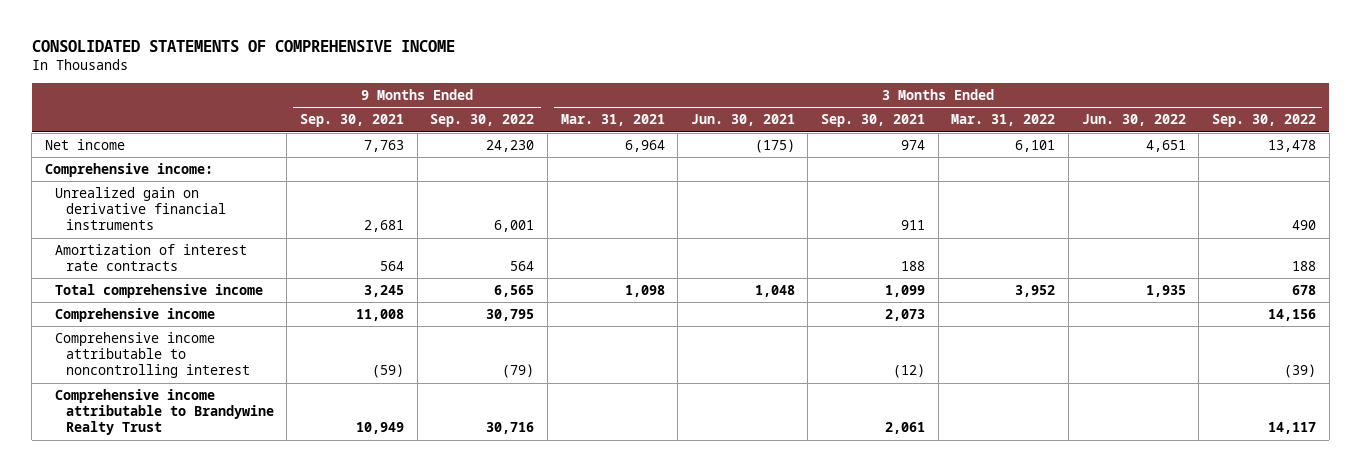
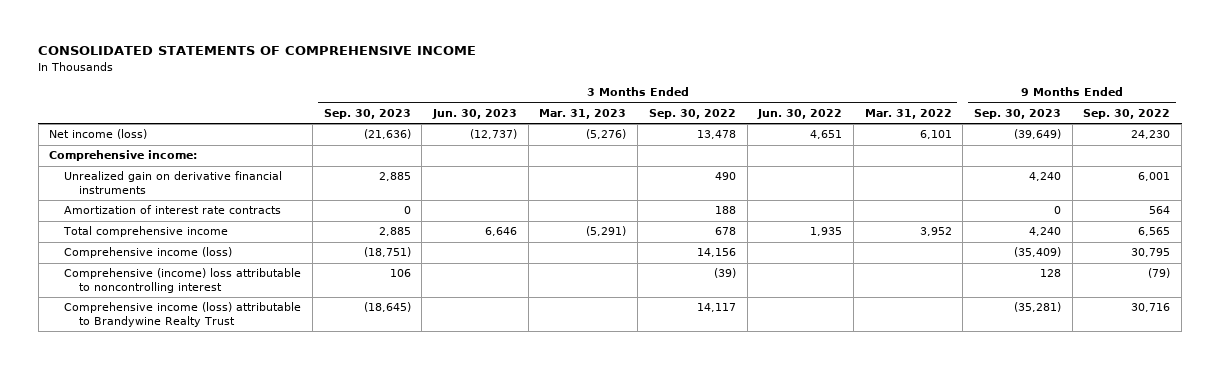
[299,114,404,128] Sep. 30, 2021 -> none
[560,114,665,127] Mar. 31, 2021 -> none
[690,114,795,127] Jun. 30, 2021 -> none
[821,114,926,128] Sep. 30, 2021 -> none
none -> [323,109,411,120] Sep. 30, 2023
none -> [432,109,518,120] Jun. 30, 2023
none -> [539,109,627,120] Mar. 31, 2023
none -> [973,109,1061,120] Sep. 30, 2023
[44,138,125,150] Net income -> [49,129,148,140] Net income (loss)
[55,307,216,322] Comprehensive income -> [64,247,233,259] Comprehensive income (loss)
[55,331,250,379] Comprehensive income attributable to noncontrolling interest -> [64,268,302,294] Comprehensive (income) loss attributable to noncontrolling interest
[55,388,274,436] Comprehensive income attributable to Brandywine Realty Trust -> [64,302,302,328] Comprehensive income (loss) attributable to Brandywine Realty Trust

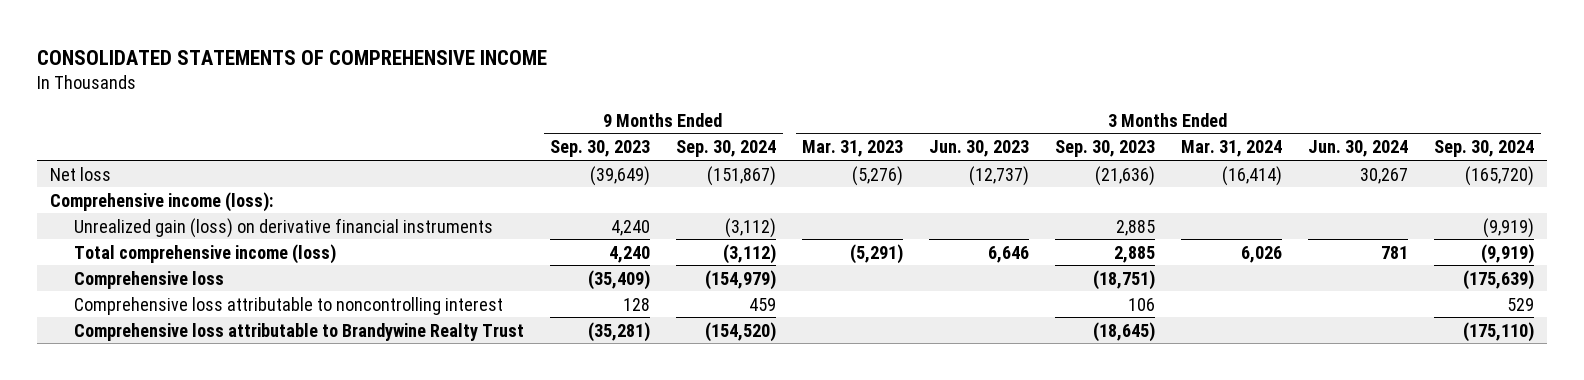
[648,109,736,120] Sep. 30, 2022 -> none
[757,109,843,120] Jun. 30, 2022 -> none
[864,109,952,120] Mar. 31, 2022 -> none
[1083,109,1171,120] Sep. 30, 2022 -> none
none -> [676,140,777,158] Sep. 30, 2024
none -> [1181,140,1283,158] Mar. 31, 2024
none -> [1308,140,1409,158] Jun. 30, 2024
none -> [1434,140,1535,158] Sep. 30, 2024
[64,205,282,215] Amortization of interest rate contracts -> none
[49,129,148,140] Net income (loss) -> [50,166,112,181] Net loss
[49,150,198,162] Comprehensive income: -> [50,191,274,212] Comprehensive income (loss):
[64,171,283,195] Unrealized gain on derivative financial instruments -> [74,217,494,238] Unrealized gain (loss) on derivative financial instruments
[63,226,229,238] Total comprehensive income -> [74,243,337,264] Total comprehensive income (loss)
[64,247,233,259] Comprehensive income (loss) -> [74,270,225,289] Comprehensive loss
[64,268,302,294] Comprehensive (income) loss attributable to noncontrolling interest -> [74,296,504,315] Comprehensive loss attributable to noncontrolling interest
[64,302,302,328] Comprehensive income (loss) attributable to Brandywine Realty Trust -> [74,322,525,341] Comprehensive loss attributable to Brandywine Realty Trust

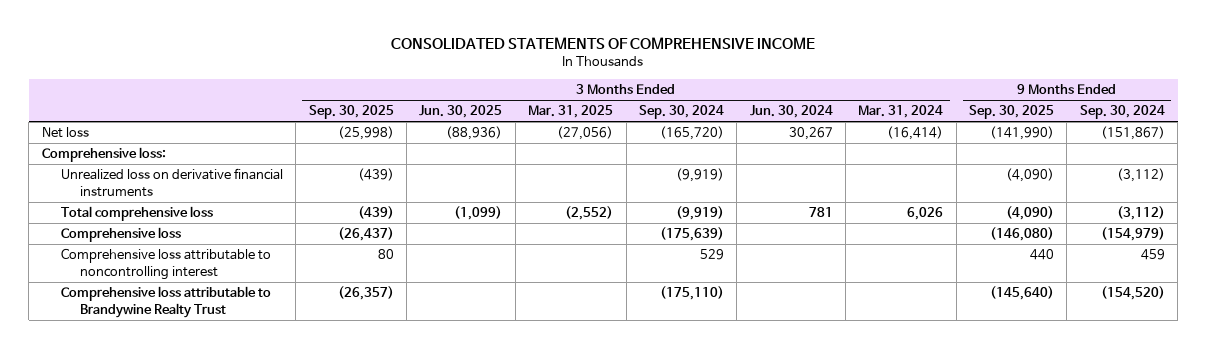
[550,140,651,158] Sep. 30, 2023 -> none
[802,140,904,158] Mar. 31, 2023 -> none
[929,140,1030,158] Jun. 30, 2023 -> none
[1055,140,1156,158] Sep. 30, 2023 -> none
none -> [308,105,394,120] Sep. 30, 2025
none -> [419,105,503,119] Jun. 30, 2025
none -> [528,105,614,119] Mar. 31, 2025
none -> [969,105,1055,120] Sep. 30, 2025
[50,191,274,212] Comprehensive income (loss): -> [41,147,166,163] Comprehensive loss:
[74,217,494,238] Unrealized gain (loss) on derivative financial instruments -> [61,168,284,197] Unrealized loss on derivative financial instruments
[74,243,337,264] Total comprehensive income (loss) -> [61,206,214,222] Total comprehensive loss

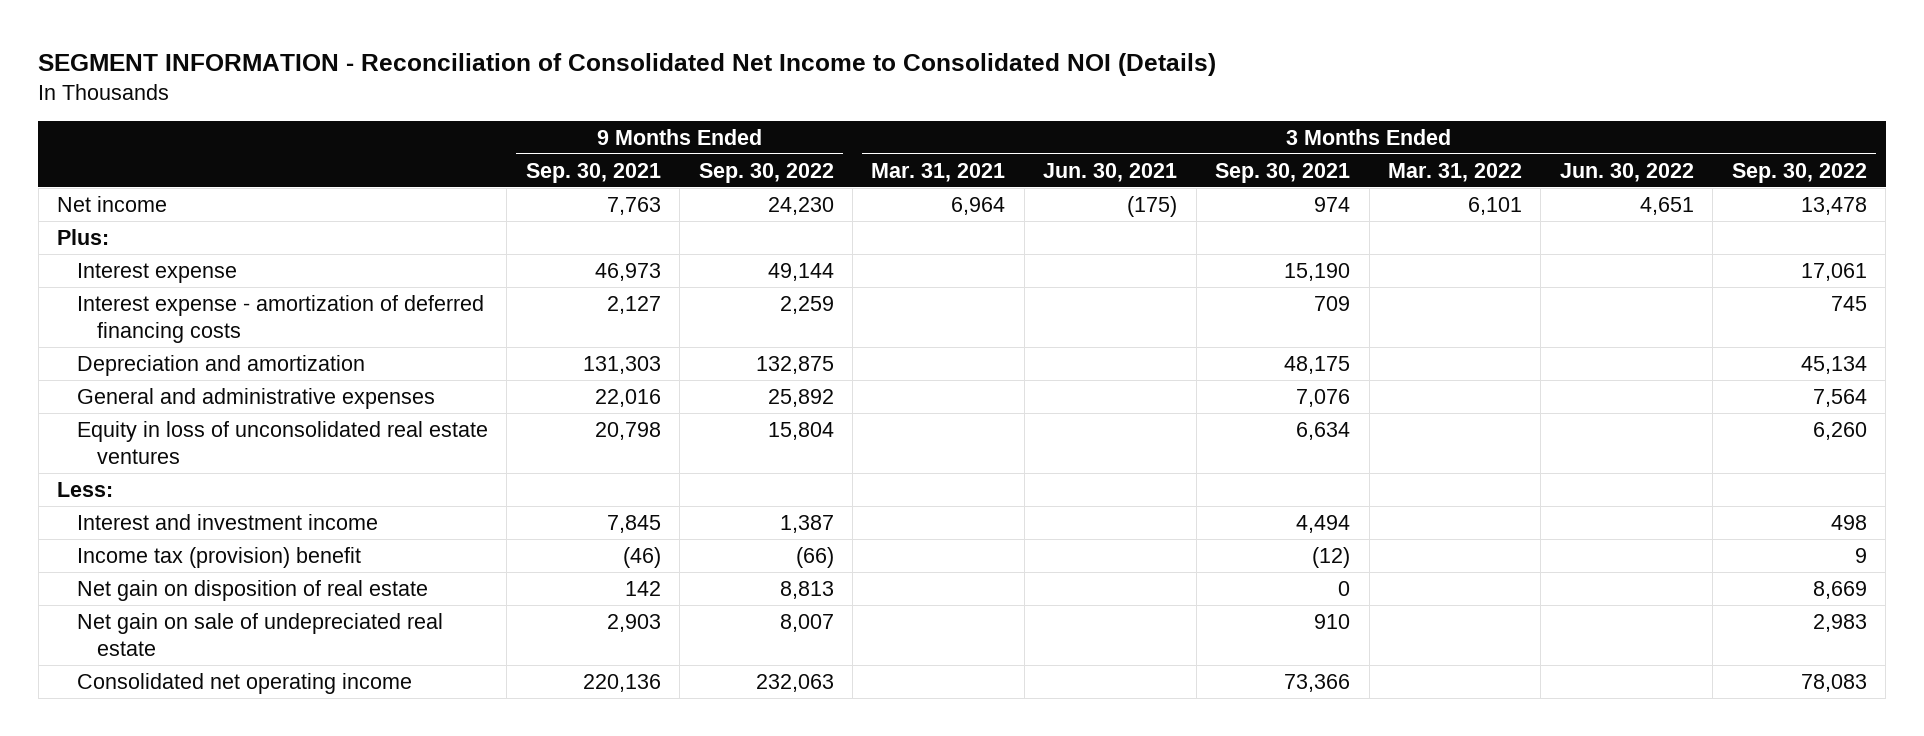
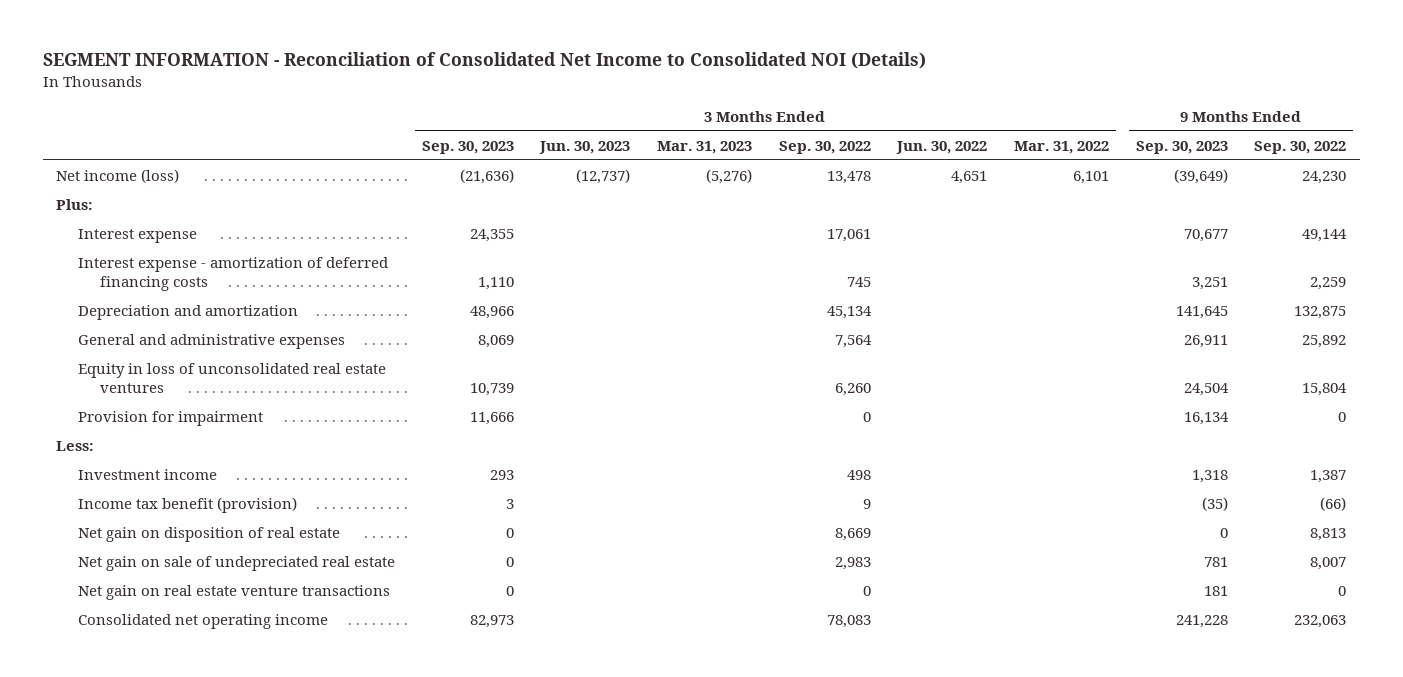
[525,162,661,183] Sep. 30, 2021 -> none
[871,162,1006,182] Mar. 31, 2021 -> none
[1043,162,1178,182] Jun. 30, 2021 -> none
[1215,162,1351,183] Sep. 30, 2021 -> none
none -> [421,140,514,154] Sep. 30, 2023
none -> [539,140,631,154] Jun. 30, 2023
none -> [656,140,752,154] Mar. 31, 2023
none -> [1135,140,1228,154] Sep. 30, 2023
[57,195,168,212] Net income -> [56,168,180,183] Net income (loss)
none -> [77,410,263,426] Provision for impairment
[77,513,379,530] Interest and investment income -> [77,468,217,480] Investment income
[77,546,362,568] Income tax (provision) benefit -> [77,496,297,513] Income tax benefit (provision)
none -> [77,584,390,600] Net gain on real estate venture transactions

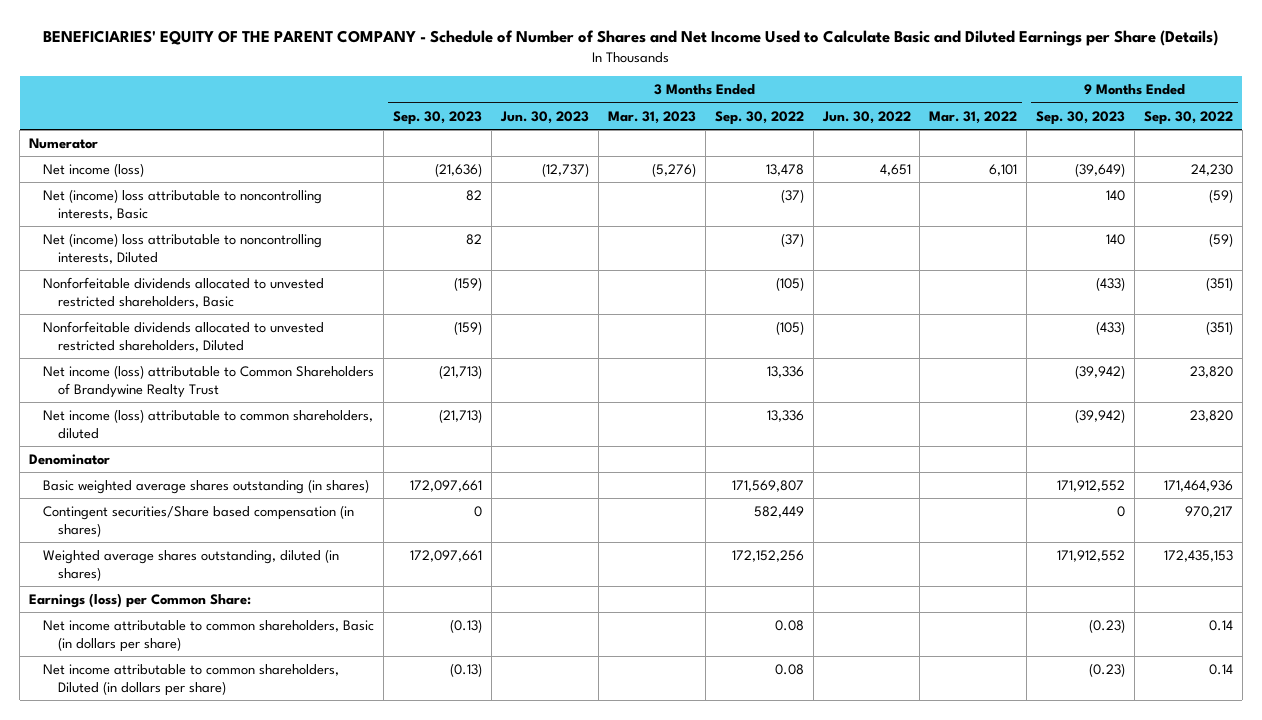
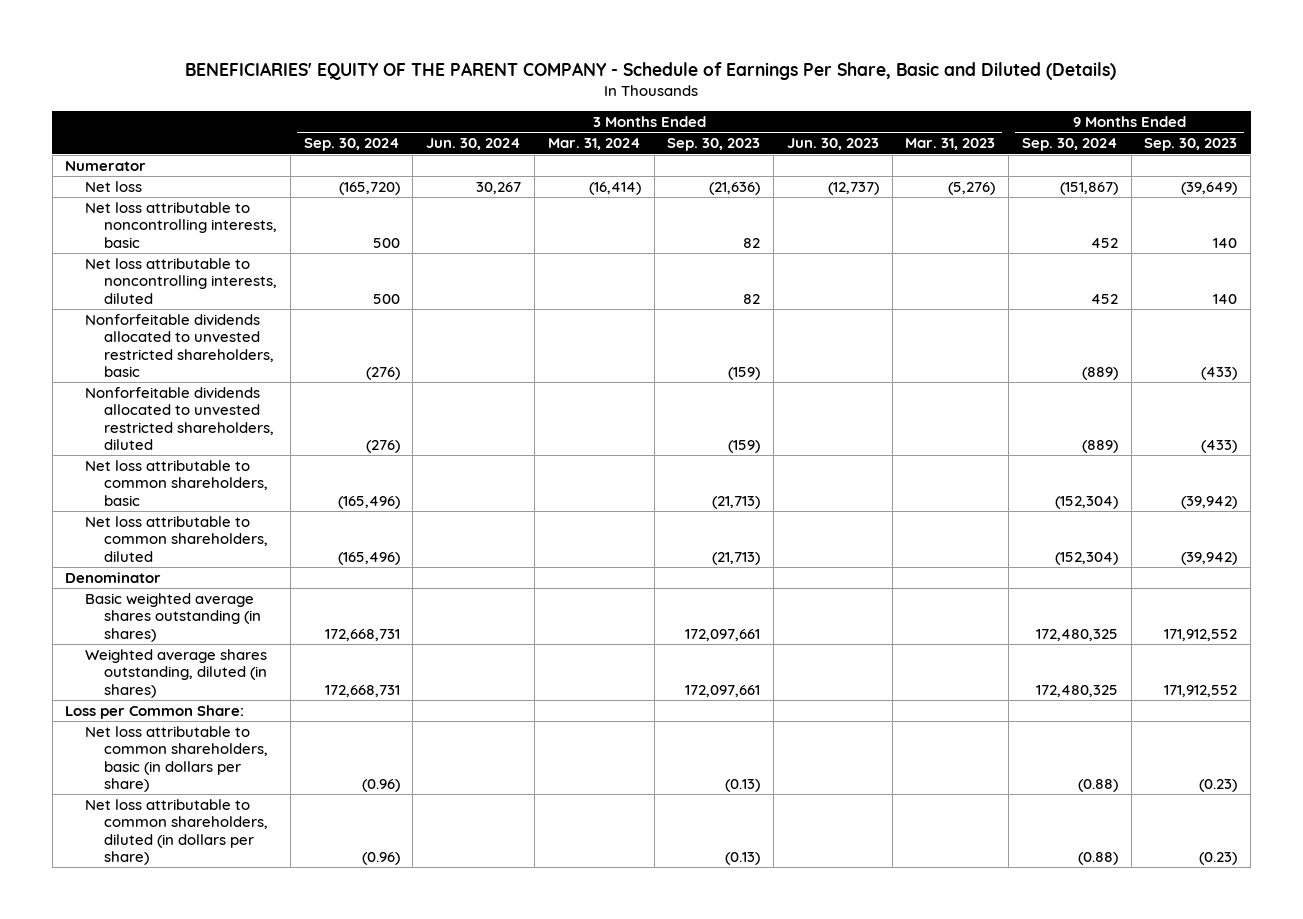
[43,30,1219,47] BENEFICIARIES' EQUITY OF THE PARENT COMPANY - Schedule of Number of Shares and Net Income Used to Calculate Basic and Diluted Earnings per Share (Details) -> [185,61,1117,80] BENEFICIARIES' EQUITY OF THE PARENT COMPANY - Schedule of Earnings Per Share, Basic and Diluted (Details)
[714,110,804,125] Sep. 30, 2022 -> none
[821,110,911,124] Jun. 30, 2022 -> none
[929,110,1018,124] Mar. 31, 2022 -> none
[1144,110,1234,125] Sep. 30, 2022 -> none
none -> [303,138,400,152] Sep. 30, 2024
none -> [426,138,522,151] Jun. 30, 2024
none -> [547,138,641,151] Mar. 31, 2024
none -> [1021,138,1118,152] Sep. 30, 2024
[43,162,145,177] Net income (loss) -> [84,181,142,193] Net loss
[43,188,323,220] Net (income) loss attributable to noncontrolling interests, Basic -> [84,202,278,248] Net loss attributable to noncontrolling interests, basic
[43,232,323,264] Net (income) loss attributable to noncontrolling interests, Diluted -> [84,258,278,304] Net loss attributable to noncontrolling interests, diluted
[43,276,325,308] Nonforfeitable dividends allocated to unvested restricted shareholders, Basic -> [84,314,275,378] Nonforfeitable dividends allocated to unvested restricted shareholders, basic
[43,320,325,352] Nonforfeitable dividends allocated to unvested restricted shareholders, Diluted -> [84,387,275,451] Nonforfeitable dividends allocated to unvested restricted shareholders, diluted
[43,364,375,398] Net income (loss) attributable to Common Shareholders of Brandywine Realty Trust -> [84,460,269,506] Net loss attributable to common shareholders, basic
[43,408,374,439] Net income (loss) attributable to common shareholders, diluted -> [84,516,269,562] Net loss attributable to common shareholders, diluted
[43,504,355,537] Contingent securities/Share based compensation (in shares) -> none
[29,592,252,608] Earnings (loss) per Common Share: -> [65,705,245,720] Loss per Common Share:
[43,619,375,652] Net income attributable to common shareholders, Basic (in dollars per share) -> [84,726,269,793] Net loss attributable to common shareholders, basic (in dollars per share)
[43,663,340,696] Net income attributable to common shareholders, Diluted (in dollars per share) -> [84,799,269,866] Net loss attributable to common shareholders, diluted (in dollars per share)

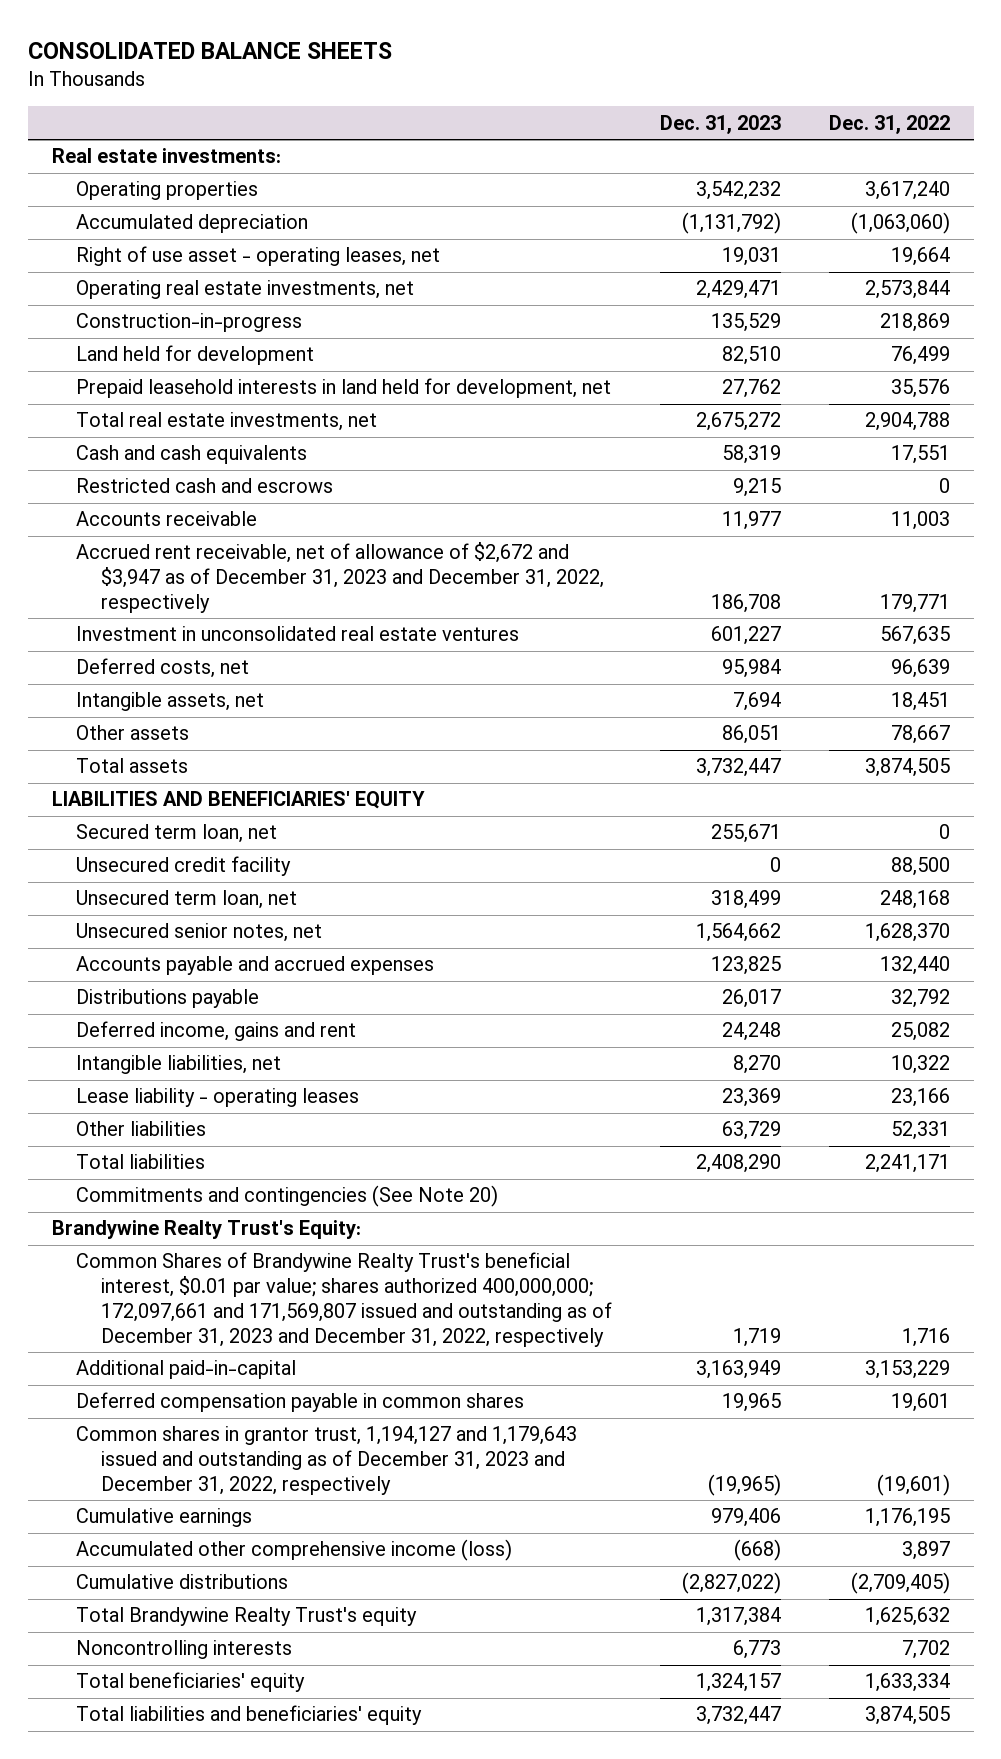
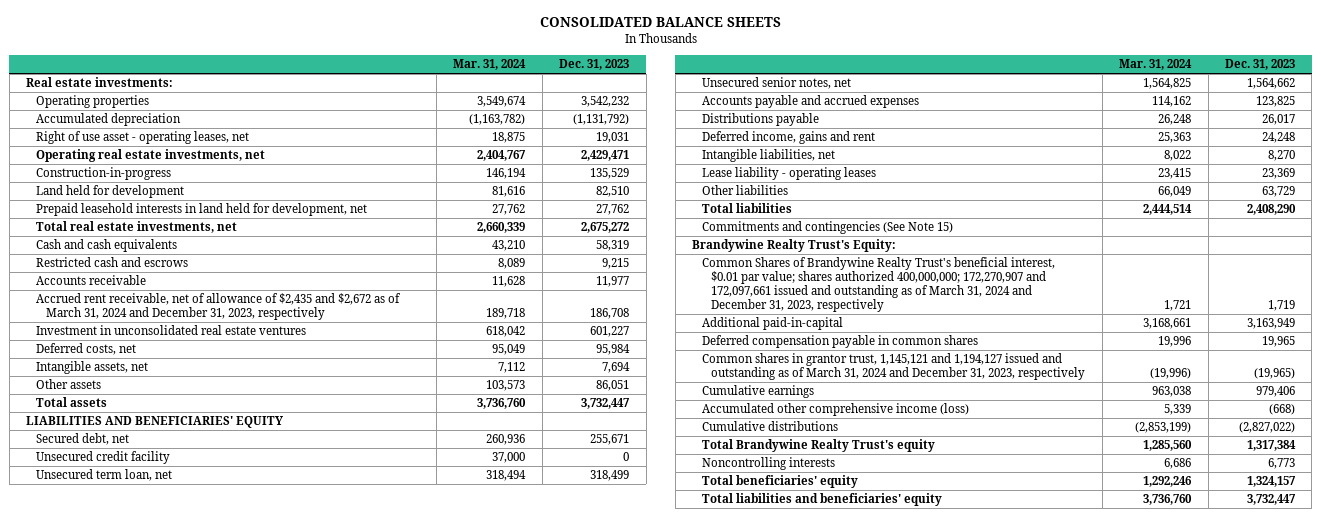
[828,114,950,134] Dec. 31, 2022 -> none
none -> [453,59,527,71] Mar. 31, 2024
[76,542,605,614] Accrued rent receivable, net of allowance of $2,672 and $3,947 as of December 31, 2023 and December 31, 2022, respectively -> [35,293,401,321] Accrued rent receivable, net of allowance of $2,435 and $2,672 as of March 31, 2024 and December 31, 2023, respectively
[76,824,278,844] Secured term loan, net -> [35,433,129,446] Secured debt, net
[76,1185,499,1208] Commitments and contingencies (See Note 20) -> [701,221,953,235] Commitments and contingencies (See Note 15)
[76,1252,613,1347] Common Shares of Brandywine Realty Trust's beneficial interest, $0.01 par value; shares authorized 400,000,000; 172,097,661 and 171,569,807 issued and outstanding as of December 31, 2023 and December 31, 2022, respectively -> [701,257,1055,312] Common Shares of Brandywine Realty Trust's beneficial interest, $0.01 par value; shares authorized 400,000,000; 172,270,907 and 172,097,661 issued and outstanding as of March 31, 2024 and December 31, 2023, respectively
[76,1426,578,1496] Common shares in grantor trust, 1,194,127 and 1,179,643 issued and outstanding as of December 31, 2023 and December 31, 2022, respectively -> [701,353,1086,381] Common shares in grantor trust, 1,145,121 and 1,194,127 issued and outstanding as of March 31, 2024 and December 31, 2023, respectively

